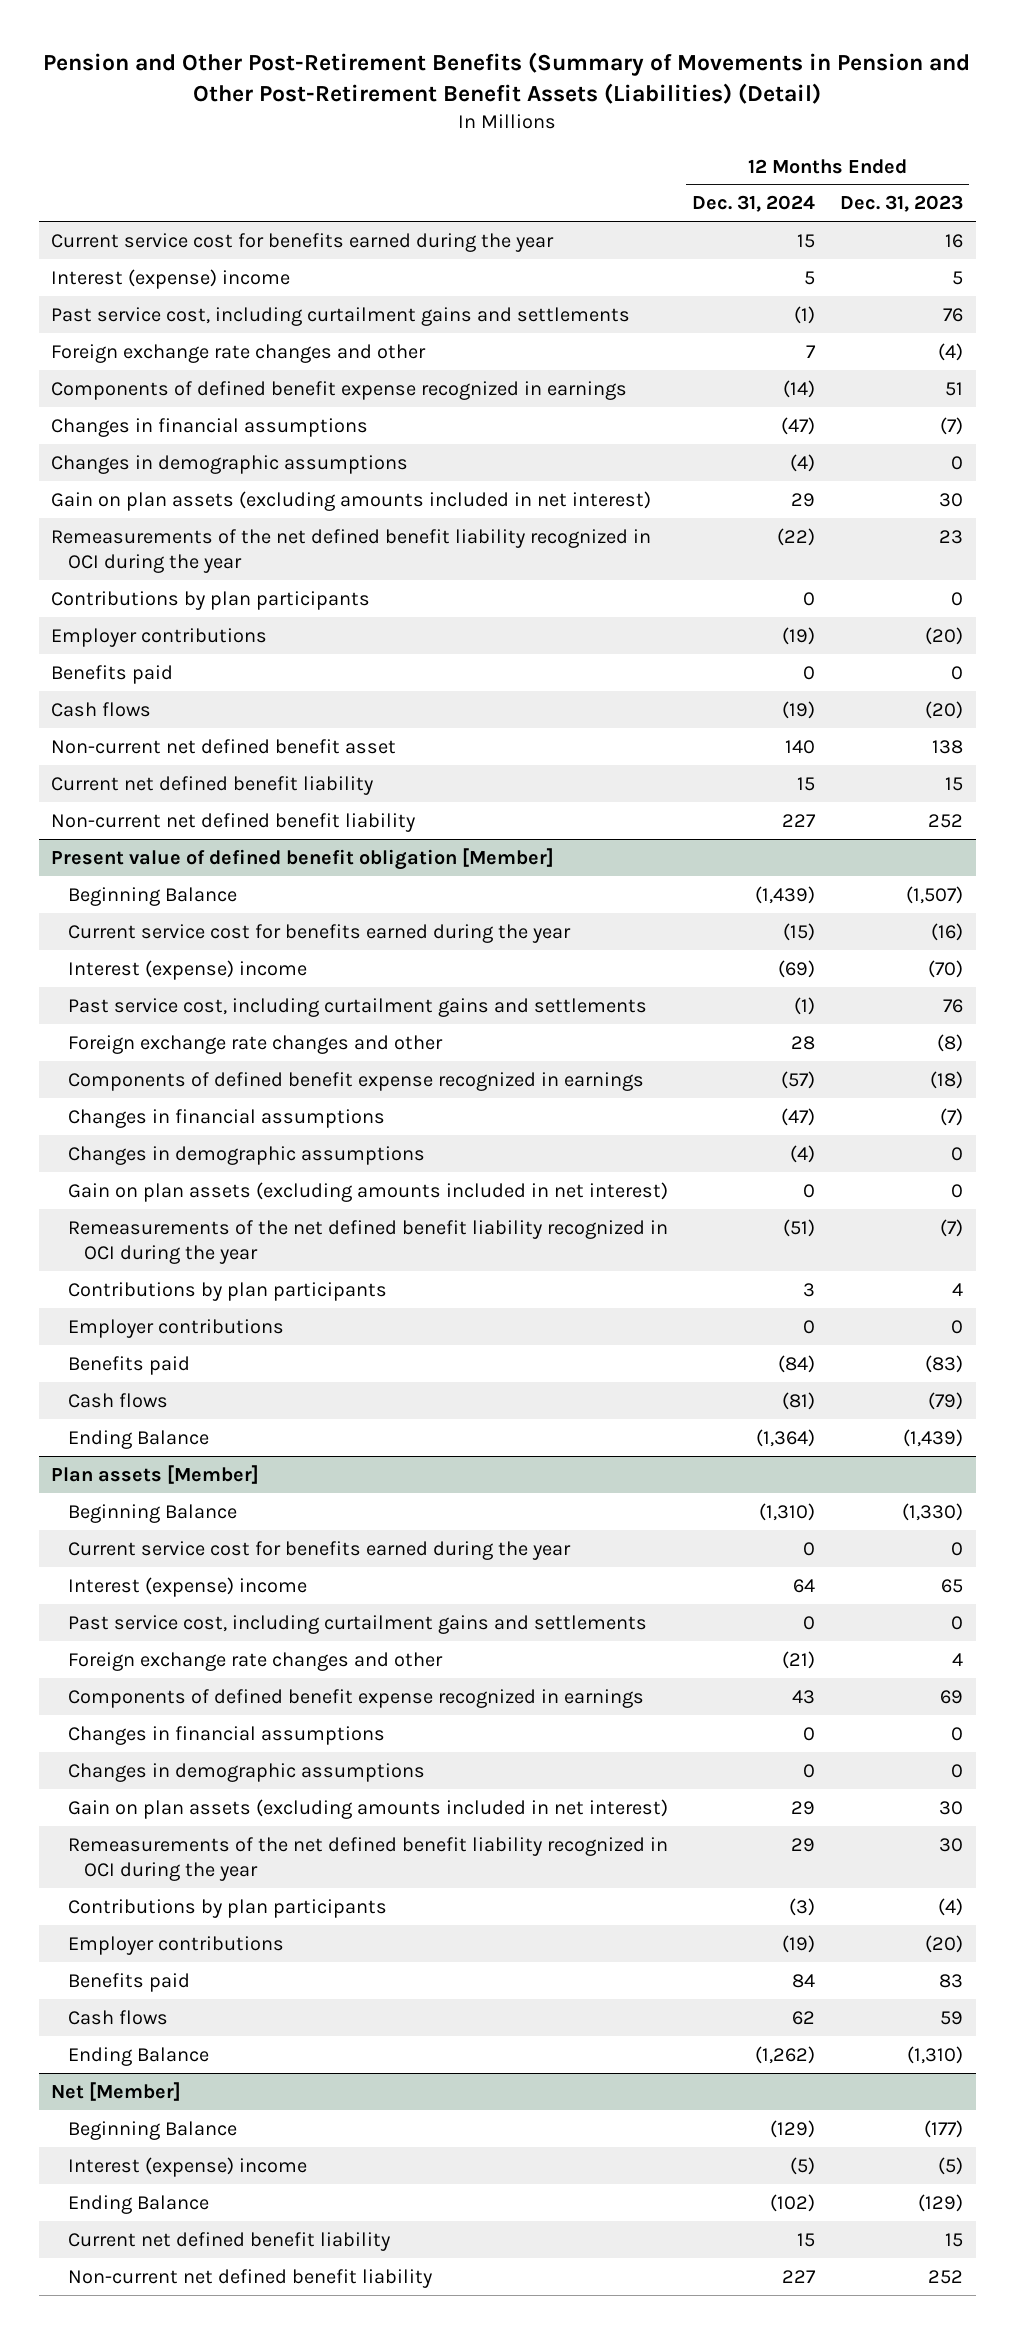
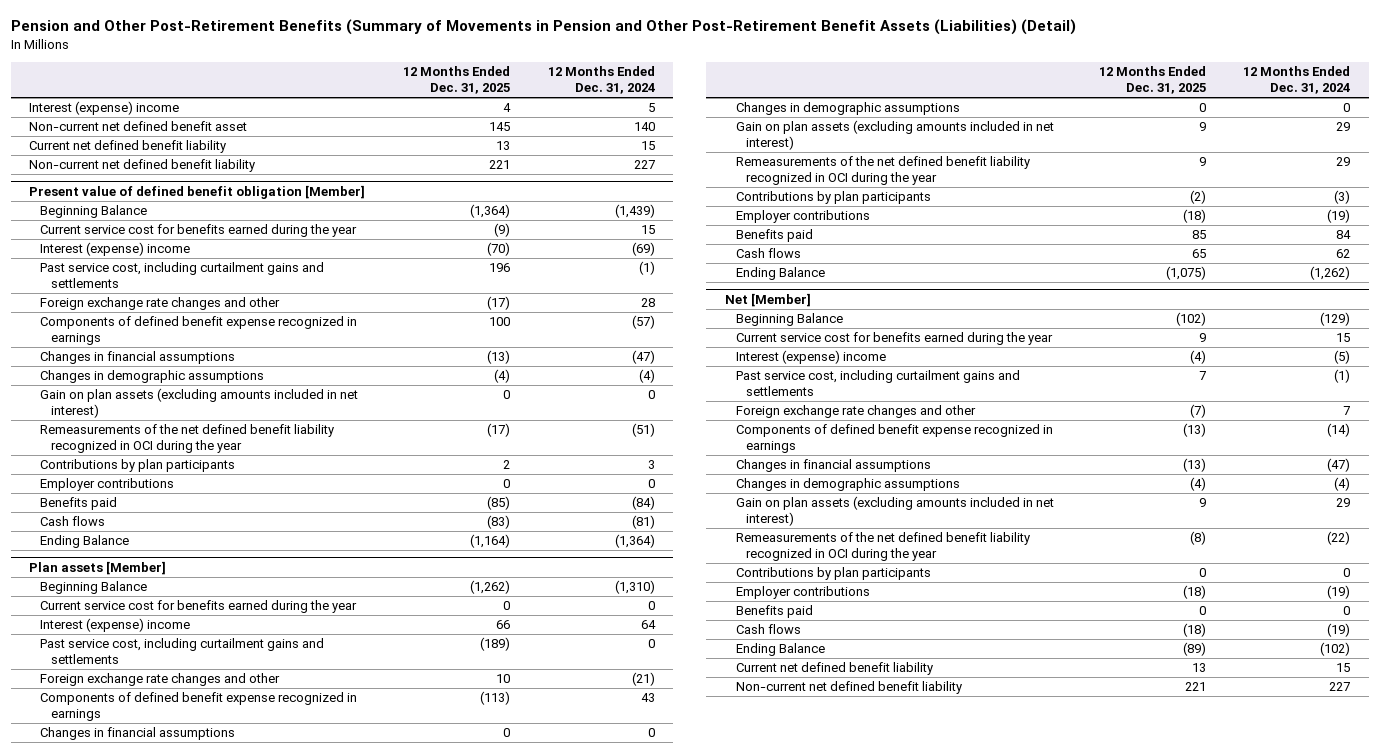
[840,195,964,213] Dec. 31, 2023 -> none
none -> [403,66,511,95] 12 Months Ended Dec. 31, 2025
[51,232,555,252] Current service cost for benefits earned during the year -> none
[51,306,631,326] Past service cost, including curtailment gains and settlements -> none
[51,343,427,363] Foreign exchange rate changes and other -> none
[51,380,628,400] Components of defined benefit expense recognized in earnings -> none
[51,417,369,437] Changes in financial assumptions -> none
[51,454,409,474] Changes in demographic assumptions -> none
[51,490,652,511] Gain on plan assets (excluding amounts included in net interest) -> none
[51,528,652,574] Remeasurements of the net defined benefit liability recognized in OCI during the year -> none
[51,590,371,610] Contributions by plan participants -> none
[51,627,268,647] Employer contributions -> none
[51,664,174,684] Benefits paid -> none
[51,701,152,717] Cash flows -> none
[783,922,816,941] (15) -> [640,225,655,235] 15
none -> [735,332,1053,346] Current service cost for benefits earned during the year
none -> [735,370,1020,397] Past service cost, including curtailment gains and settlements
none -> [735,405,976,419] Foreign exchange rate changes and other
none -> [735,424,1053,454] Components of defined benefit expense recognized in earnings
none -> [735,459,931,473] Changes in financial assumptions
none -> [735,478,960,492] Changes in demographic assumptions
none -> [735,496,1054,527] Gain on plan assets (excluding amounts included in net interest)
none -> [735,532,1030,562] Remeasurements of the net defined benefit liability recognized in OCI during the year
none -> [735,567,931,581] Contributions by plan participants
none -> [735,586,870,600] Employer contributions
none -> [735,605,813,619] Benefits paid
none -> [735,624,801,635] Cash flows

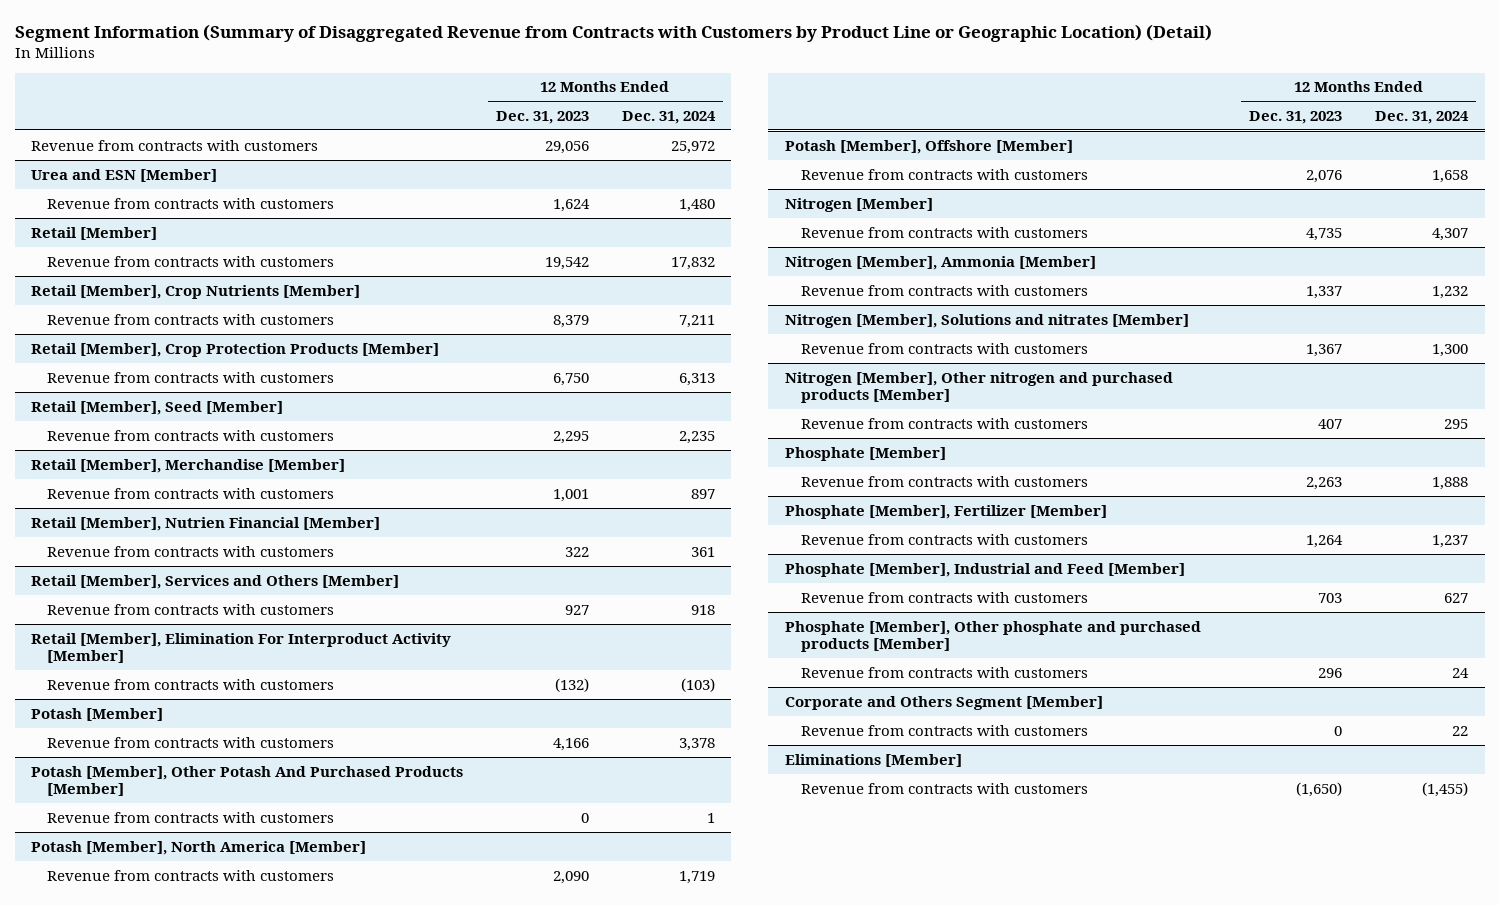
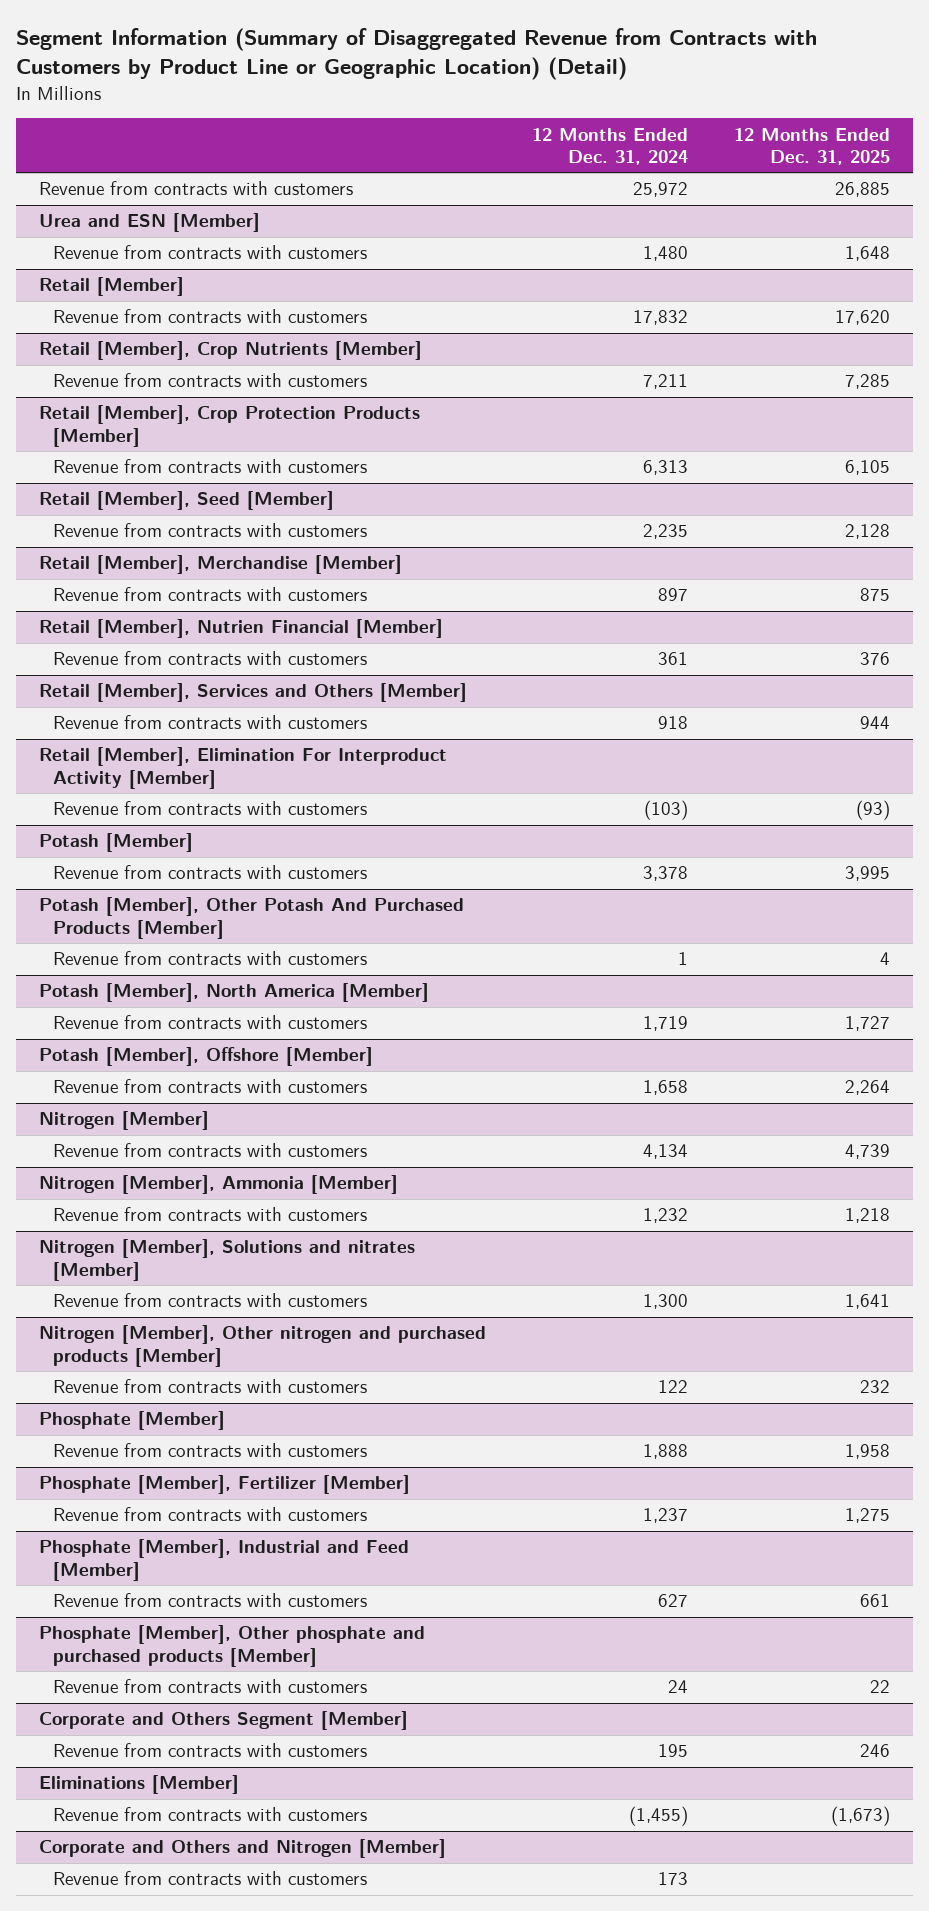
[496,110,590,124] Dec. 31, 2023 -> none
none -> [734,127,891,166] 12 Months Ended Dec. 31, 2025
[1432,227,1469,241] 4,307 -> [643,1144,689,1160] 4,134
[1444,418,1469,429] 295 -> [658,1380,689,1394] 122
[1452,725,1469,736] 22 -> [658,1744,689,1758] 195
none -> [39,1839,447,1859] Corporate and Others and Nitrogen [Member]
none -> [53,1871,368,1886] Revenue from contracts with customers

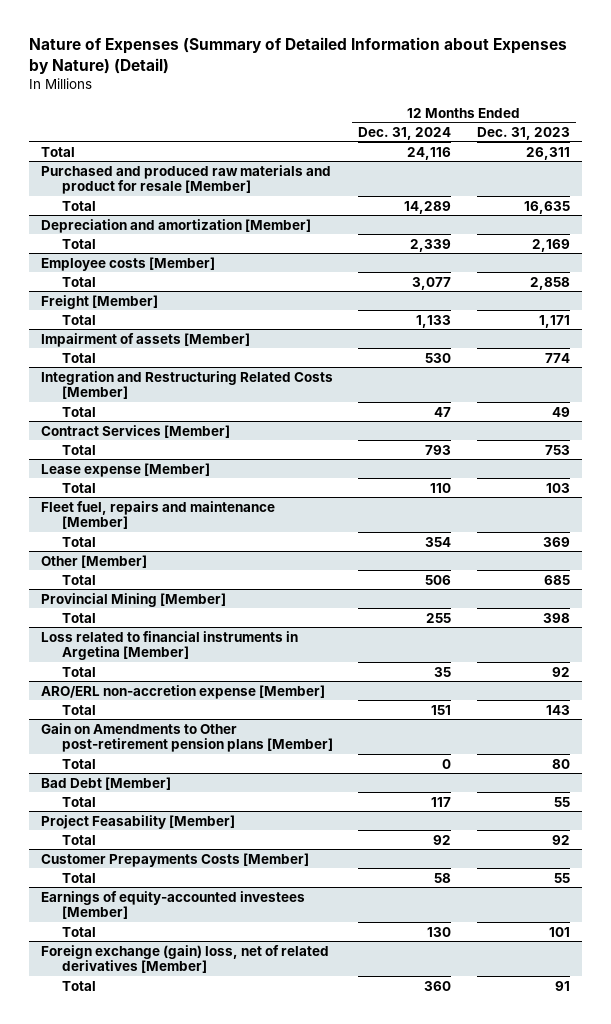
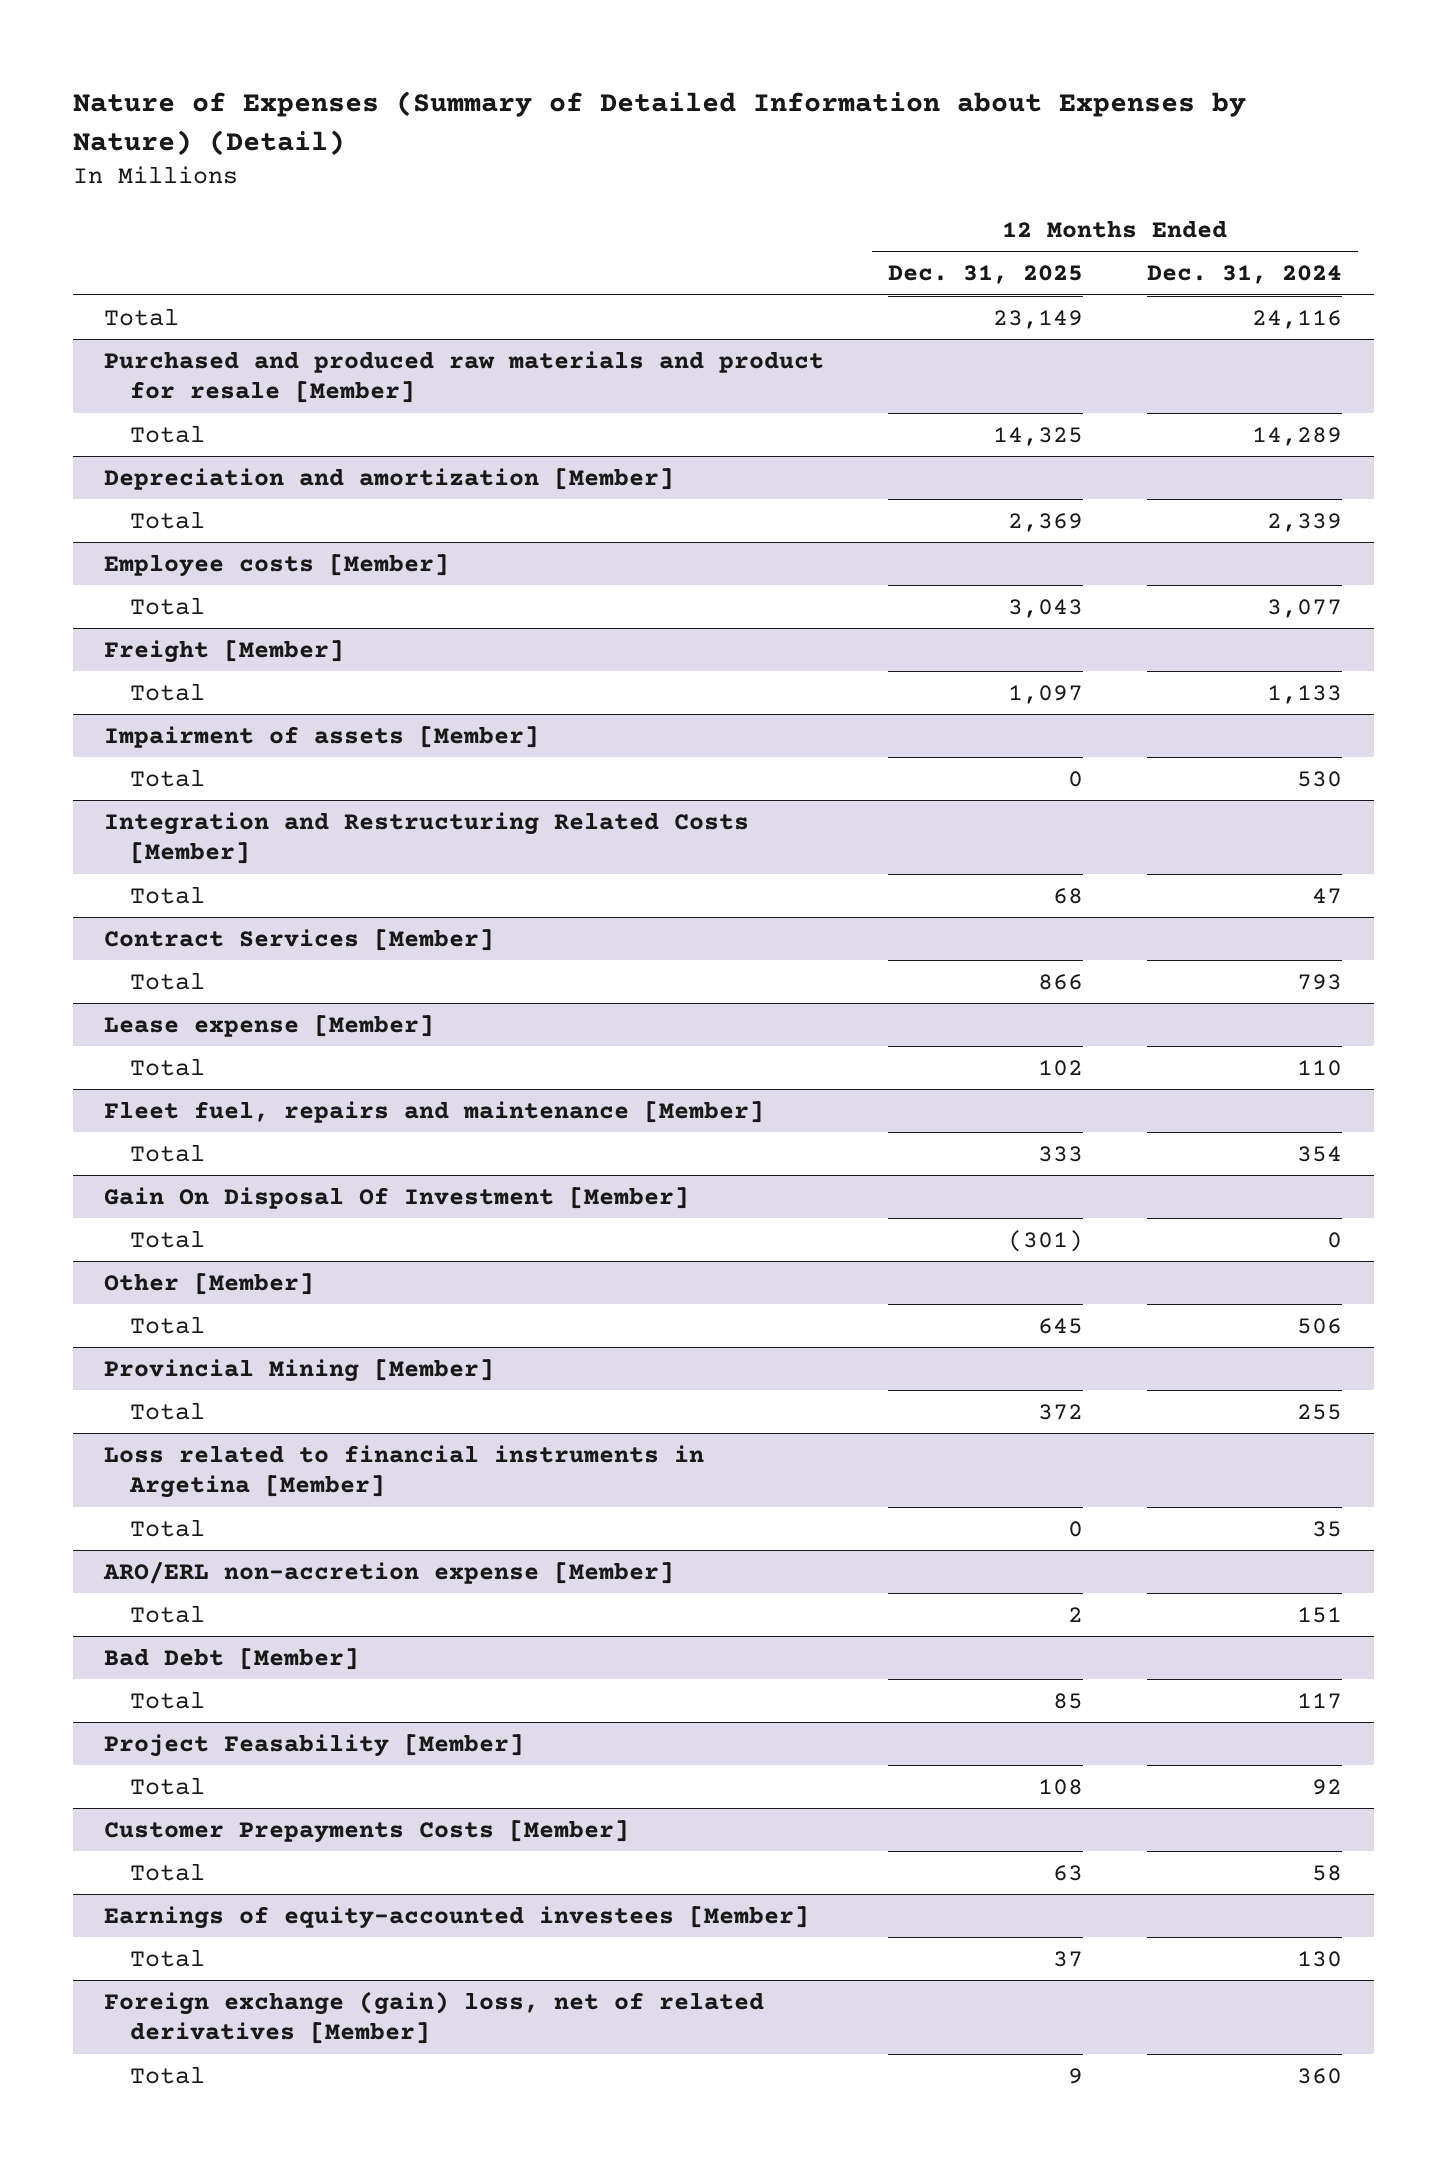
[476,126,570,140] Dec. 31, 2023 -> none
none -> [888,265,1084,285] Dec. 31, 2025
none -> [104,1186,690,1209] Gain On Disposal Of Investment [Member]
none -> [130,1229,206,1248] Total
[41,722,334,753] Gain on Amendments to Other post-retirement pension plans [Member] -> none
[62,758,97,769] Total -> none

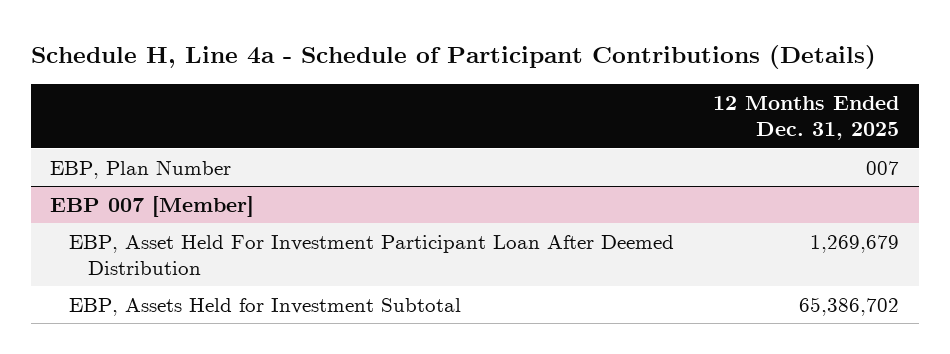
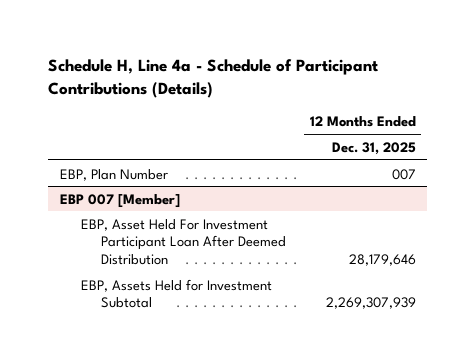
[810,234,900,253] 1,269,679 -> [348,253,416,266] 28,179,646
[799,296,900,316] 65,386,702 -> [325,297,416,310] 2,269,307,939

